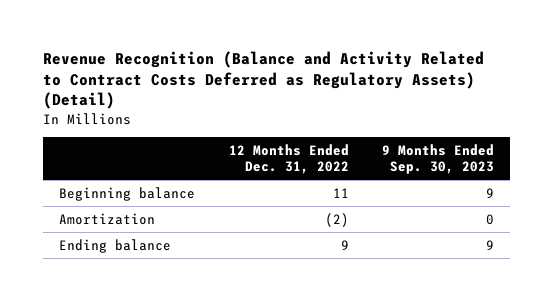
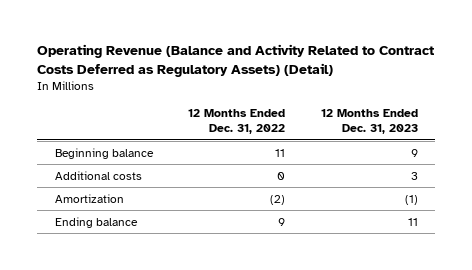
[42,50,484,110] Revenue Recognition (Balance and Activity Related to Contract Costs Deferred as Regulatory Assets) (Detail) -> [36,44,434,77] Operating Revenue (Balance and Activity Related to Contract Costs Deferred as Regulatory Assets) (Detail)
[381,144,494,174] 9 Months Ended Sep. 30, 2023 -> none
none -> [320,109,418,134] 12 Months Ended Dec. 31, 2023
none -> [54,170,142,180] Additional costs

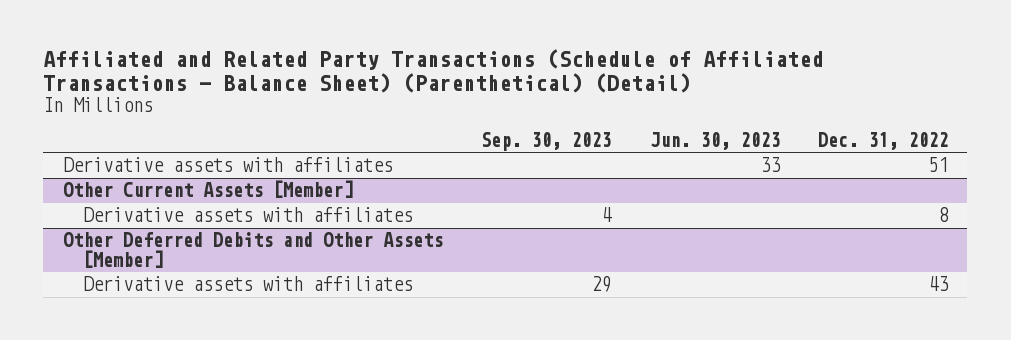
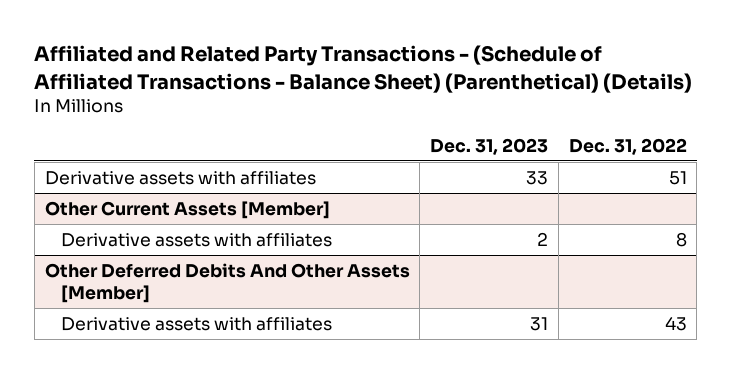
[43,49,824,94] Affiliated and Related Party Transactions (Schedule of Affiliated Transactions - Balance Sheet) (Parenthetical) (Detail) -> [34,45,693,93] Affiliated and Related Party Transactions - (Schedule of Affiliated Transactions - Balance Sheet) (Parenthetical) (Details)
[481,131,612,151] Sep. 30, 2023 -> none
[649,131,780,150] Jun. 30, 2023 -> none
none -> [430,137,549,155] Dec. 31, 2023
[62,232,443,268] Other Deferred Debits and Other Assets [Member] -> [44,263,410,303] Other Deferred Debits And Other Assets [Member]

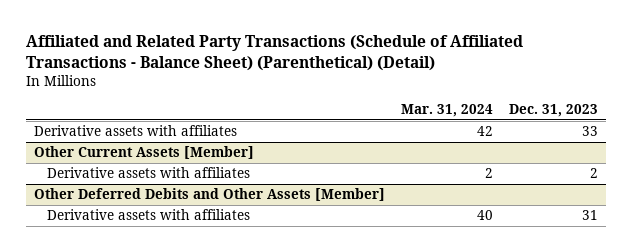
[34,45,693,93] Affiliated and Related Party Transactions - (Schedule of Affiliated Transactions - Balance Sheet) (Parenthetical) (Details) -> [26,34,524,71] Affiliated and Related Party Transactions (Schedule of Affiliated Transactions - Balance Sheet) (Parenthetical) (Detail)
[568,137,687,155] Dec. 31, 2022 -> none
none -> [401,104,494,118] Mar. 31, 2024
[44,263,410,303] Other Deferred Debits And Other Assets [Member] -> [34,188,386,202] Other Deferred Debits and Other Assets [Member]

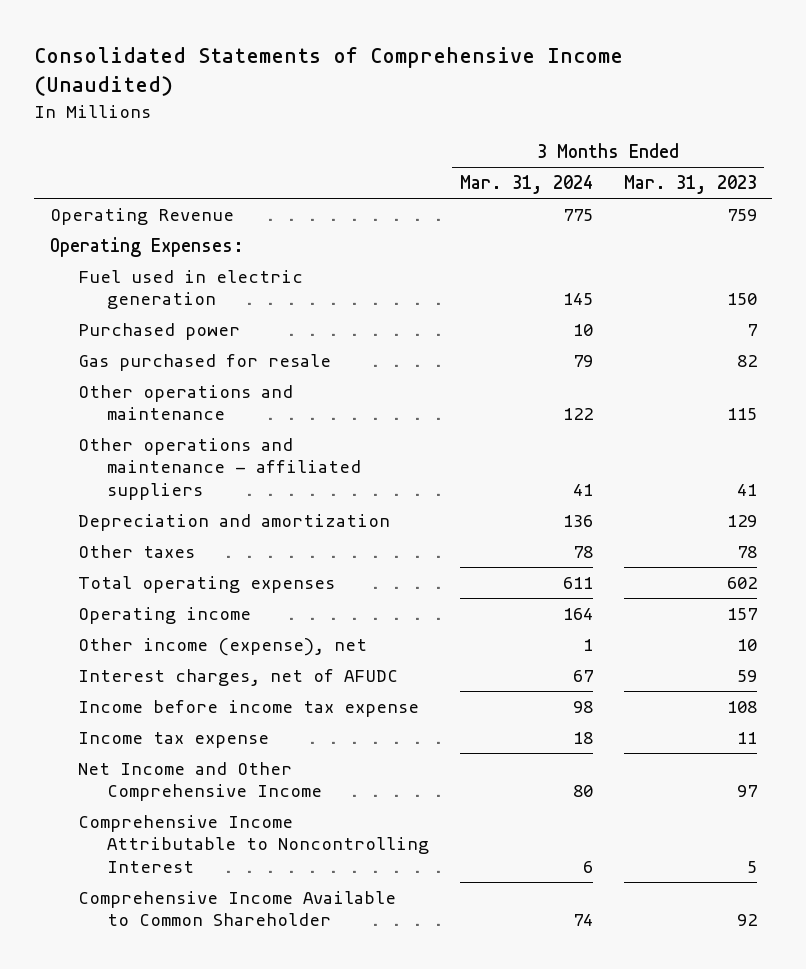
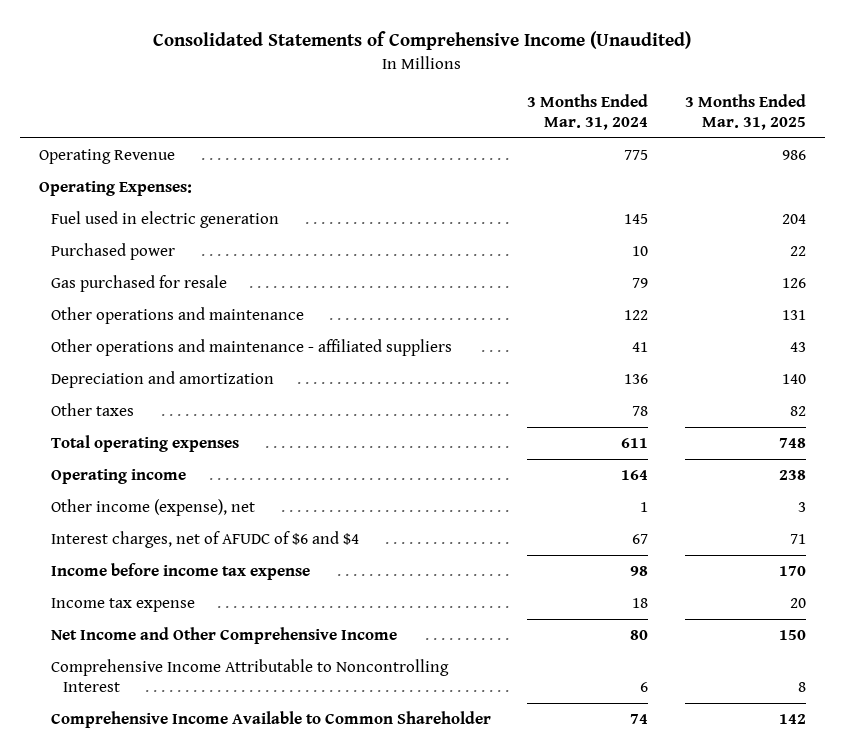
[623,175,757,195] Mar. 31, 2023 -> none
none -> [685,93,807,130] 3 Months Ended Mar. 31, 2025
[78,668,399,686] Interest charges, net of AFUDC -> [50,531,359,549] Interest charges, net of AFUDC of $6 and $4

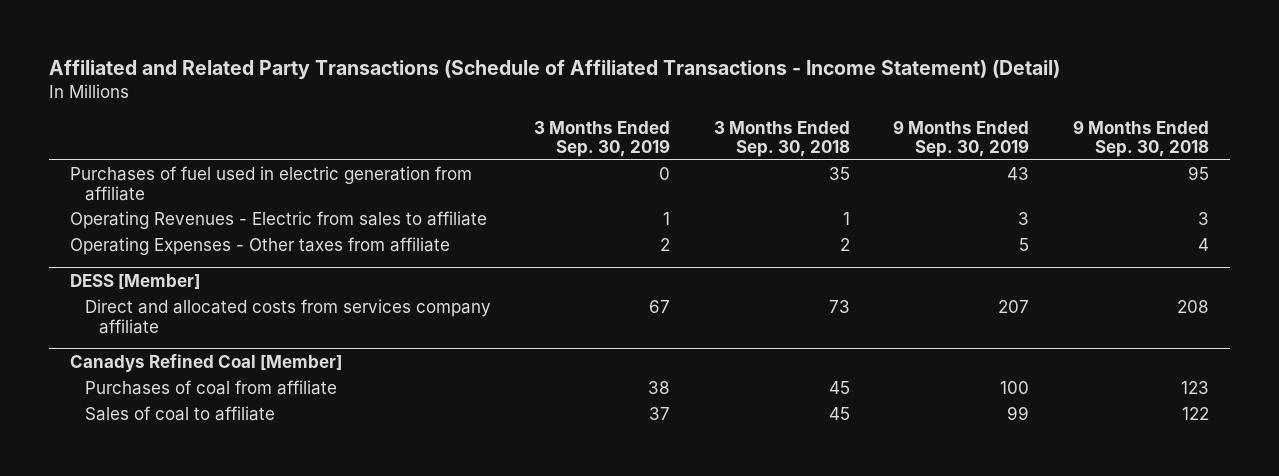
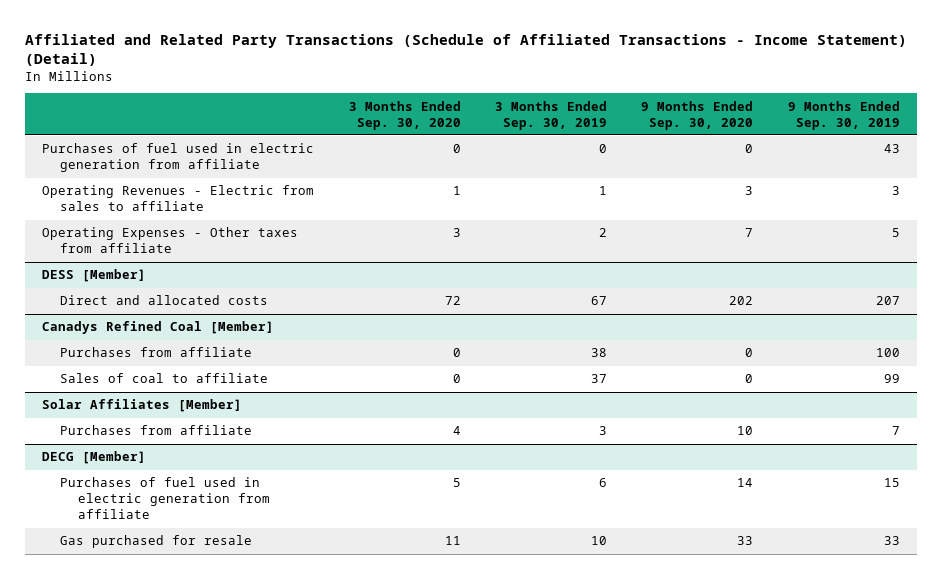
[713,120,850,157] 3 Months Ended Sep. 30, 2018 -> none
[1072,119,1209,157] 9 Months Ended Sep. 30, 2018 -> none
none -> [348,100,461,130] 3 Months Ended Sep. 30, 2020
none -> [641,100,754,130] 9 Months Ended Sep. 30, 2020
[84,299,491,334] Direct and allocated costs from services company affiliate -> [60,295,269,306] Direct and allocated costs
[84,380,337,396] Purchases of coal from affiliate -> [60,347,253,358] Purchases from affiliate
none -> [42,399,243,413] Solar Affiliates [Member]
none -> [60,425,253,436] Purchases from affiliate
none -> [42,451,147,465] DECG [Member]
none -> [60,477,270,520] Purchases of fuel used in electric generation from affiliate
none -> [60,535,253,549] Gas purchased for resale

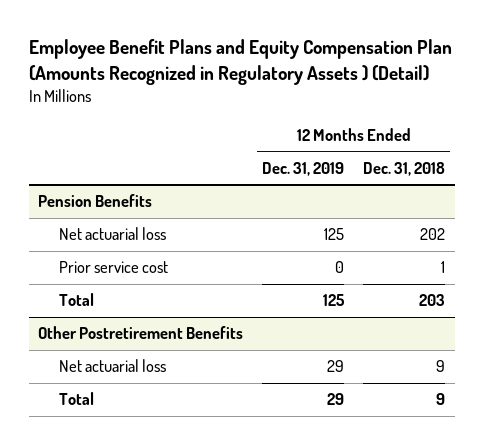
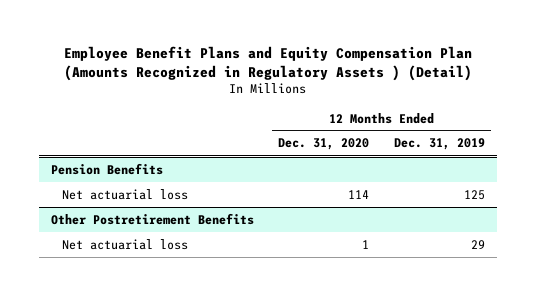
[363,161,446,176] Dec. 31, 2018 -> none
none -> [278,138,370,151] Dec. 31, 2020
[58,261,168,274] Prior service cost -> none
[58,293,94,307] Total -> none
[58,392,94,406] Total -> none

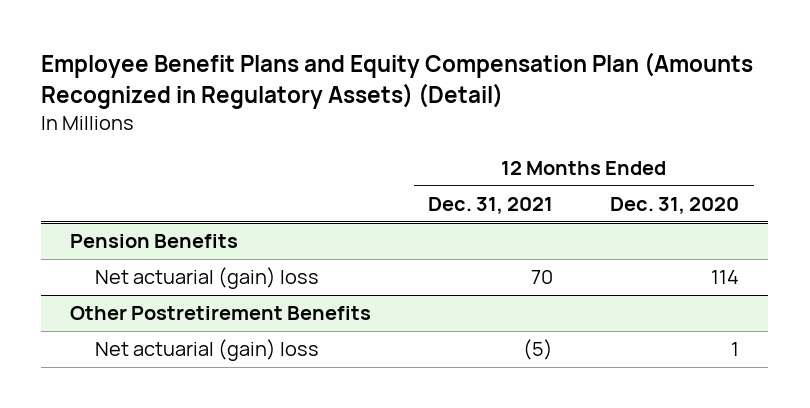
[63,45,472,81] Employee Benefit Plans and Equity Compensation Plan (Amounts Recognized in Regulatory Assets ) (Detail) -> [41,52,754,109] Employee Benefit Plans and Equity Compensation Plan (Amounts Recognized in Regulatory Assets) (Detail)
[393,138,485,151] Dec. 31, 2019 -> none
none -> [428,196,554,214] Dec. 31, 2021
[62,188,189,200] Net actuarial loss -> [94,267,319,290] Net actuarial (gain) loss
[62,238,189,250] Net actuarial loss -> [94,339,319,362] Net actuarial (gain) loss

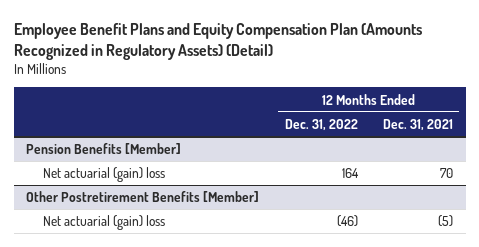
[610,196,740,214] Dec. 31, 2020 -> none
none -> [284,118,358,131] Dec. 31, 2022
[70,234,239,249] Pension Benefits -> [26,143,182,155] Pension Benefits [Member]
[70,306,372,321] Other Postretirement Benefits -> [26,191,260,203] Other Postretirement Benefits [Member]

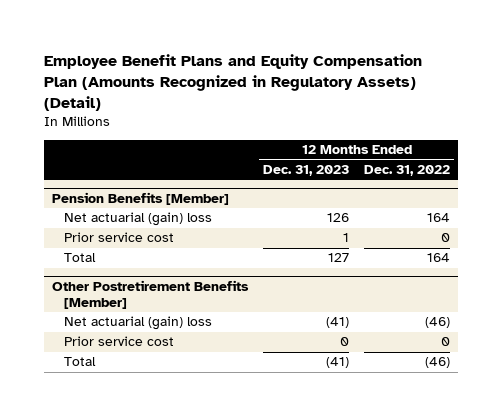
[383,118,454,131] Dec. 31, 2021 -> none
none -> [263,165,350,177] Dec. 31, 2023
none -> [64,232,175,243] Prior service cost
none -> [64,253,97,263] Total
none -> [64,336,175,347] Prior service cost
none -> [64,357,97,367] Total

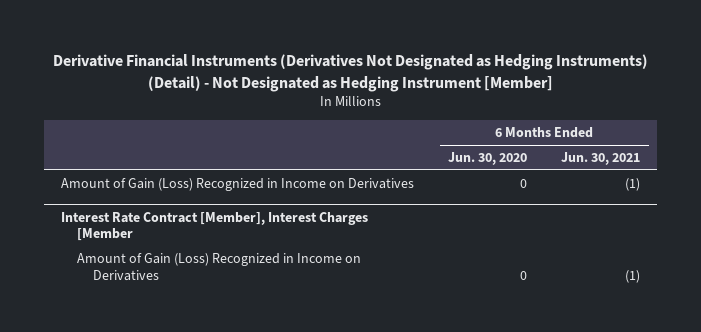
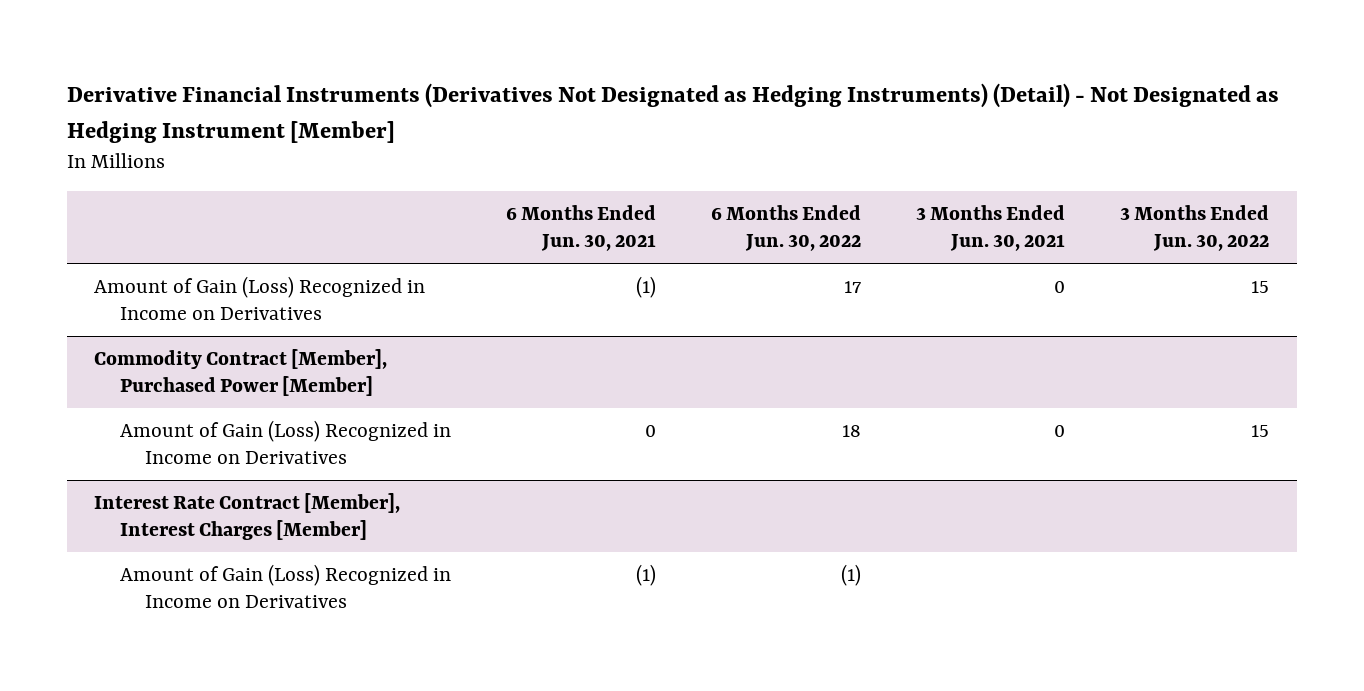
[448,152,528,166] Jun. 30, 2020 -> none
none -> [711,205,862,252] 6 Months Ended Jun. 30, 2022
none -> [916,205,1066,252] 3 Months Ended Jun. 30, 2021
none -> [1120,205,1270,252] 3 Months Ended Jun. 30, 2022
none -> [94,349,388,396] Commodity Contract [Member], Purchased Power [Member]
none -> [119,420,451,464] Amount of Gain (Loss) Recognized in Income on Derivatives
[61,211,369,242] Interest Rate Contract [Member], Interest Charges [Member -> [94,493,401,540] Interest Rate Contract [Member], Interest Charges [Member]

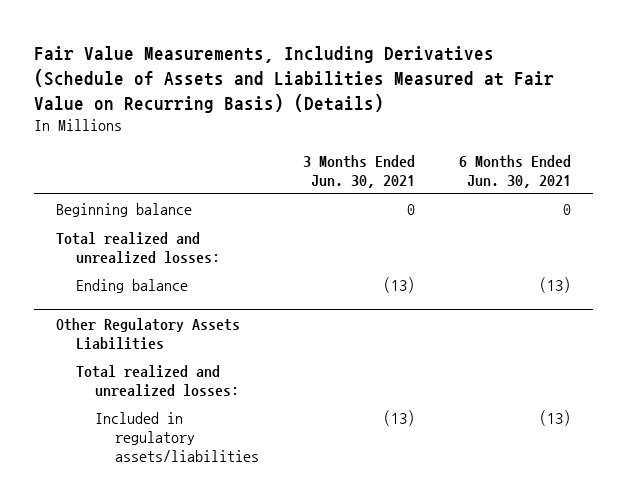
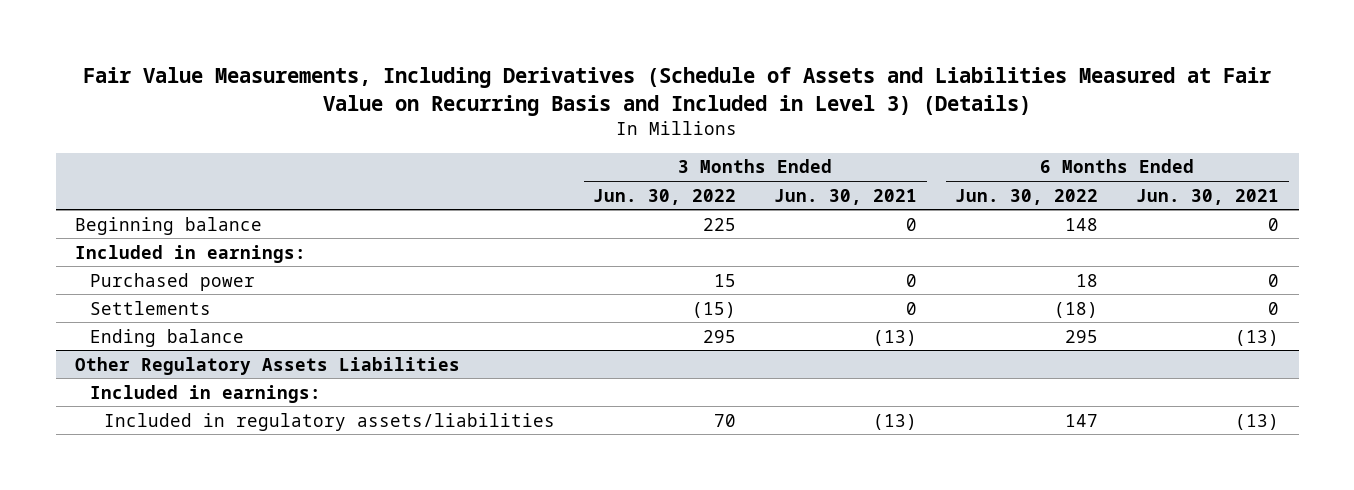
[33,45,554,113] Fair Value Measurements, Including Derivatives (Schedule of Assets and Liabilities Measured at Fair Value on Recurring Basis) (Details) -> [83,67,1272,116] Fair Value Measurements, Including Derivatives (Schedule of Assets and Liabilities Measured at Fair Value on Recurring Basis and Included in Level 3) (Details)
none -> [593,188,737,205] Jun. 30, 2022
none -> [955,188,1099,205] Jun. 30, 2022
[56,232,220,264] Total realized and unrealized losses: -> none
none -> [74,244,306,263] Included in earnings:
none -> [89,272,255,291] Purchased power
none -> [89,300,211,315] Settlements
[75,365,240,397] Total realized and unrealized losses: -> none
none -> [89,384,321,403] Included in earnings:

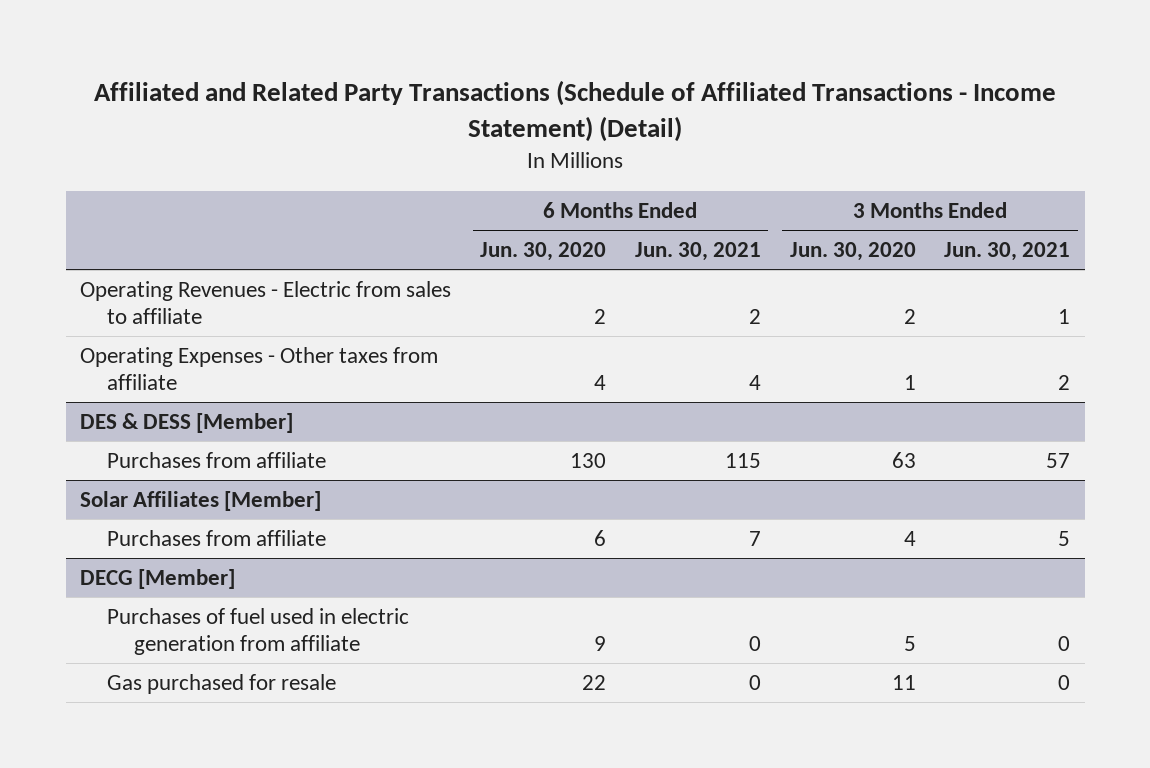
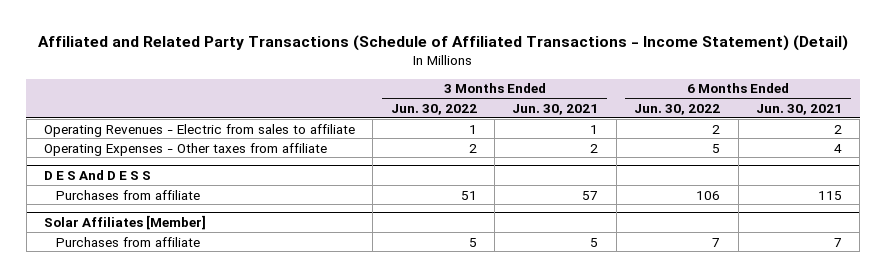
[479,242,606,262] Jun. 30, 2020 -> none
[789,242,916,262] Jun. 30, 2020 -> none
none -> [390,103,477,115] Jun. 30, 2022
none -> [634,103,721,115] Jun. 30, 2022
[79,412,293,433] DES & DESS [Member] -> [44,169,152,180] D E S And D E S S
[79,568,235,589] DECG [Member] -> none
[106,607,409,656] Purchases of fuel used in electric generation from affiliate -> none
[106,673,336,694] Gas purchased for resale -> none

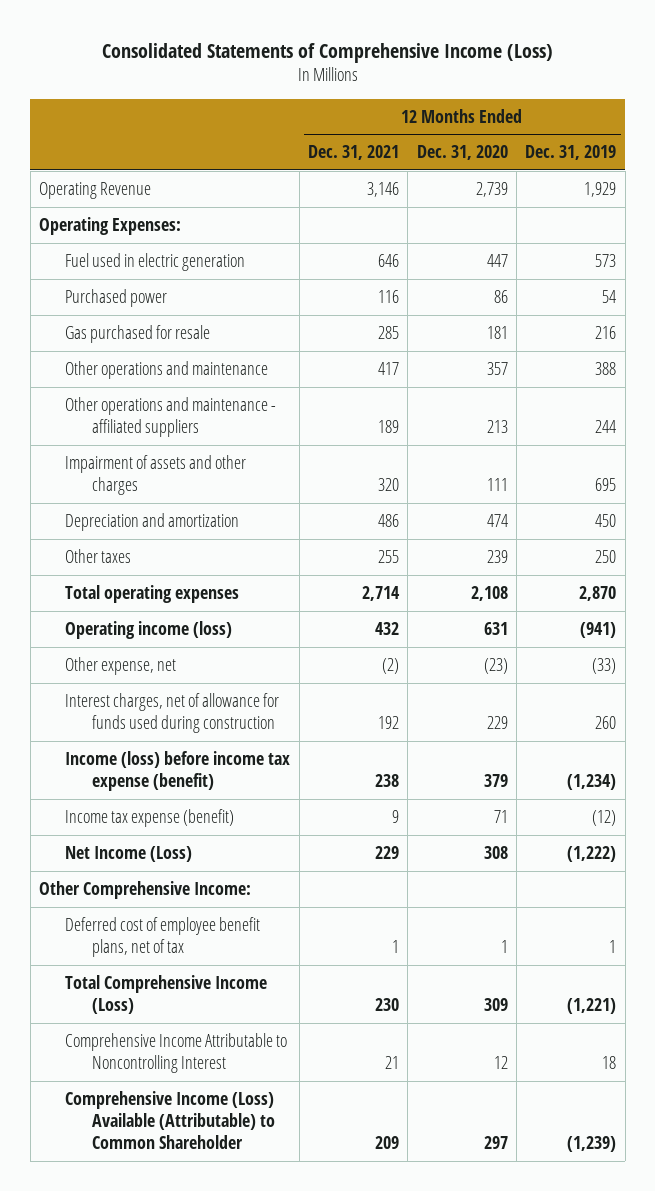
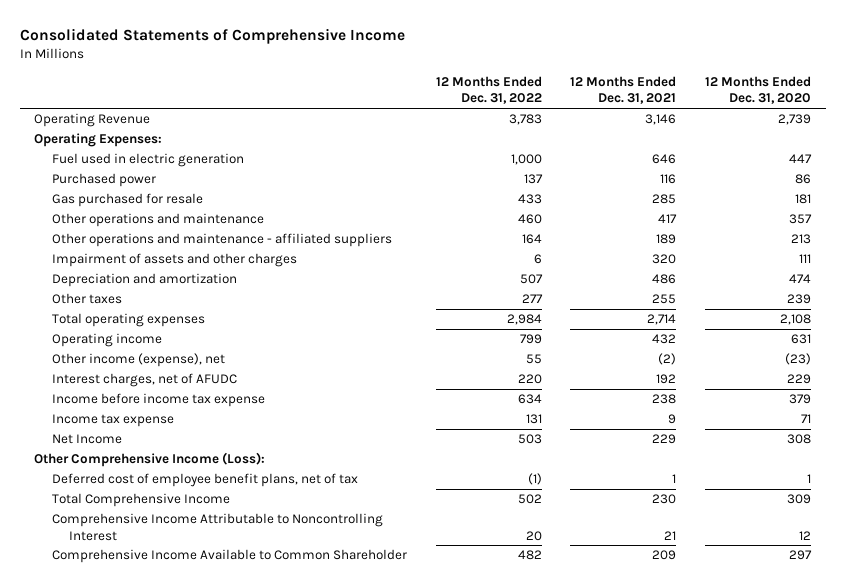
[101,42,553,63] Consolidated Statements of Comprehensive Income (Loss) -> [19,28,405,45] Consolidated Statements of Comprehensive Income
[525,145,617,161] Dec. 31, 2019 -> none
none -> [435,75,542,105] 12 Months Ended Dec. 31, 2022
[65,620,233,639] Operating income (loss) -> [51,333,162,348] Operating income
[65,656,177,675] Other expense, net -> [51,353,225,368] Other income (expense), net
[65,692,280,734] Interest charges, net of allowance for funds used during construction -> [51,373,237,388] Interest charges, net of AFUDC
[65,750,291,792] Income (loss) before income tax expense (benefit) -> [51,393,265,408] Income before income tax expense
[65,808,235,827] Income tax expense (benefit) -> [51,414,174,428] Income tax expense
[65,845,193,862] Net Income (Loss) -> [51,434,122,445] Net Income
[39,880,252,899] Other Comprehensive Income: -> [34,452,266,468] Other Comprehensive Income (Loss):
[65,974,268,1015] Total Comprehensive Income (Loss) -> [51,493,230,508] Total Comprehensive Income
[65,1090,275,1150] Comprehensive Income (Loss) Available (Attributable) to Common Shareholder -> [51,549,407,564] Comprehensive Income Available to Common Shareholder

